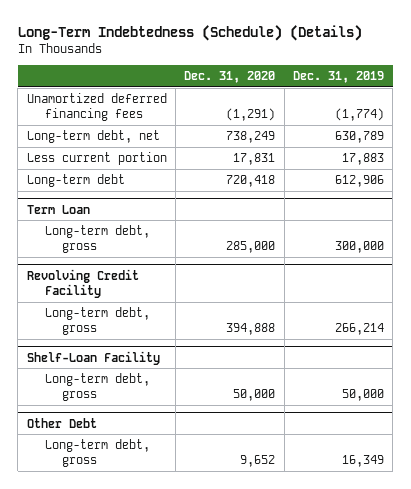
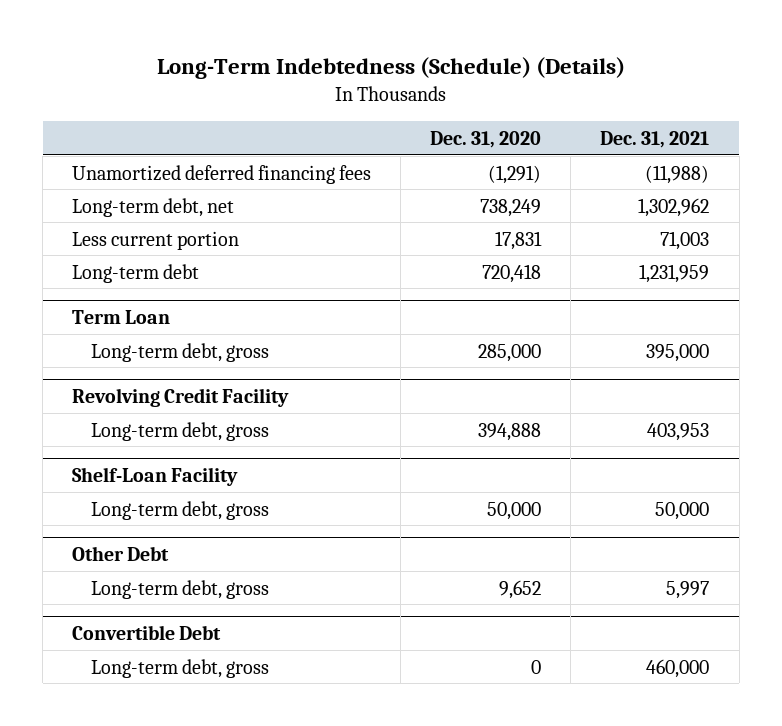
[292,70,384,83] Dec. 31, 2019 -> none
none -> [600,130,710,148] Dec. 31, 2021
none -> [72,624,222,640] Convertible Debt
none -> [90,658,269,678] Long-term debt, gross

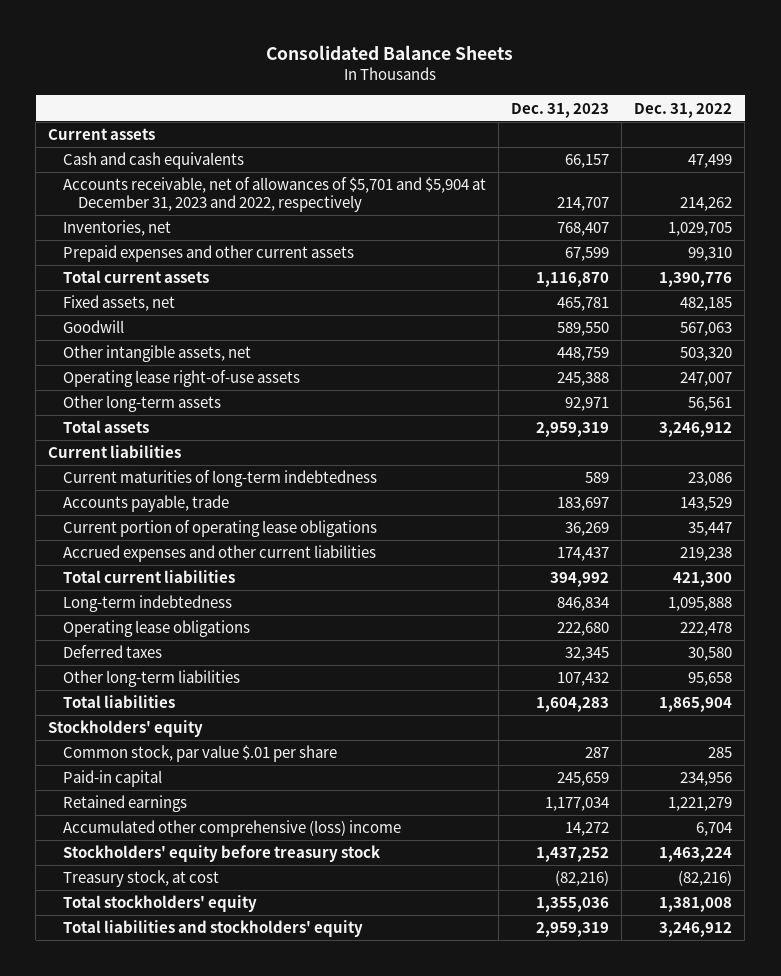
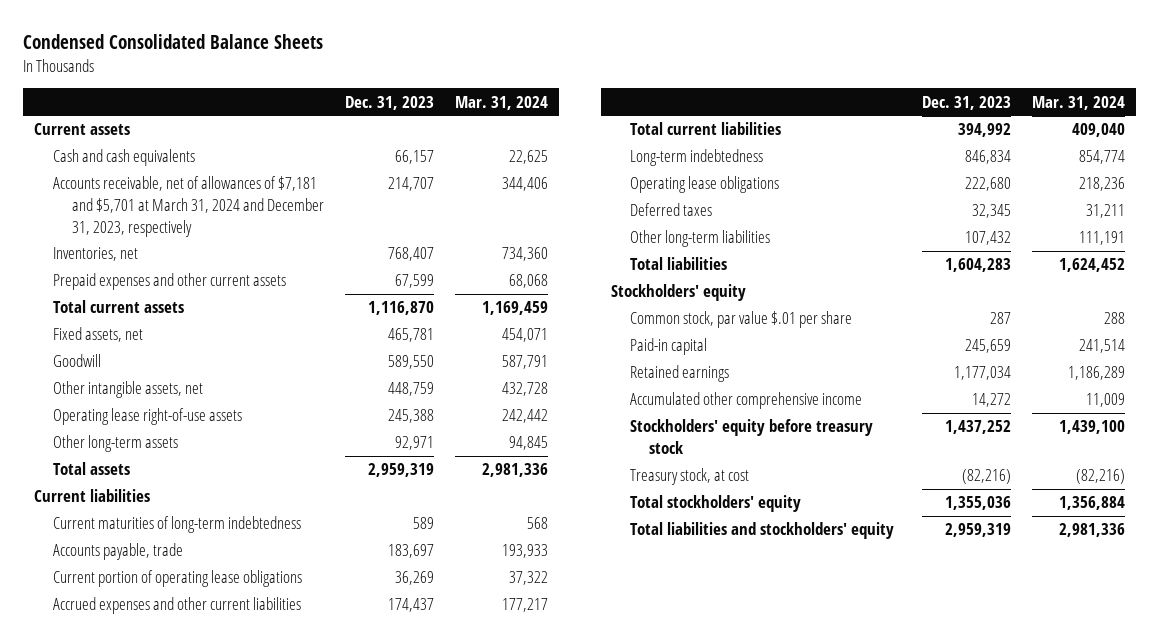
[266,44,514,60] Consolidated Balance Sheets -> [23,34,324,50] Condensed Consolidated Balance Sheets
[634,102,733,118] Dec. 31, 2022 -> none
none -> [455,95,549,110] Mar. 31, 2024
[62,177,486,213] Accounts receivable, net of allowances of $5,701 and $5,904 at December 31, 2023 and 2022, respectively -> [52,176,324,237] Accounts receivable, net of allowances of $7,181 and $5,701 at March 31, 2024 and December 31, 2023, respectively
[62,820,401,838] Accumulated other comprehensive (loss) income -> [630,392,863,410] Accumulated other comprehensive income

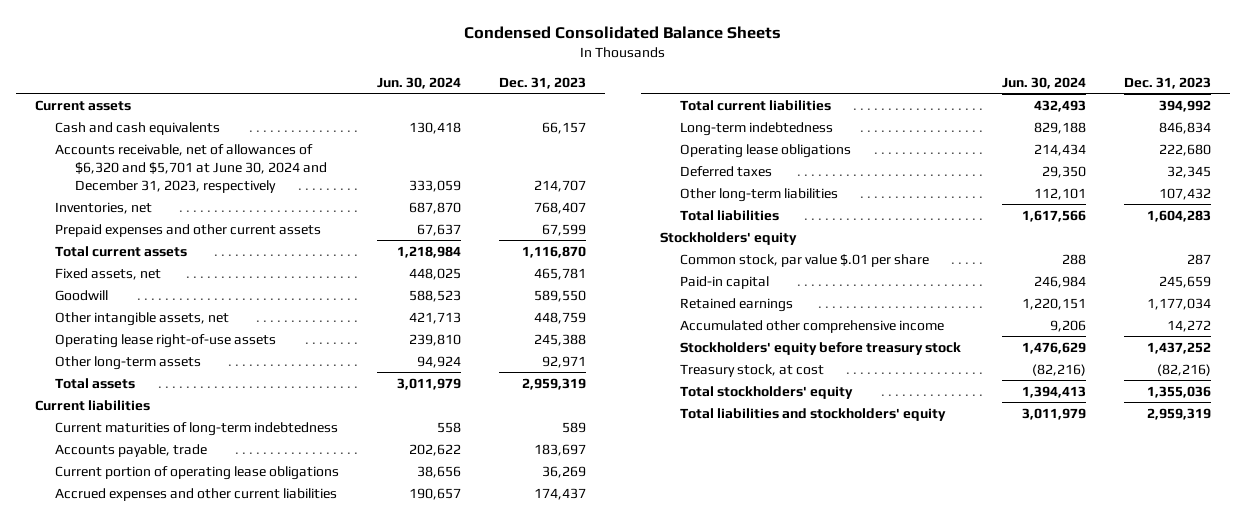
[455,95,549,110] Mar. 31, 2024 -> none
none -> [376,76,461,89] Jun. 30, 2024
[52,176,324,237] Accounts receivable, net of allowances of $7,181 and $5,701 at March 31, 2024 and December 31, 2023, respectively -> [54,143,327,193] Accounts receivable, net of allowances of $6,320 and $5,701 at June 30, 2024 and December 31, 2023, respectively

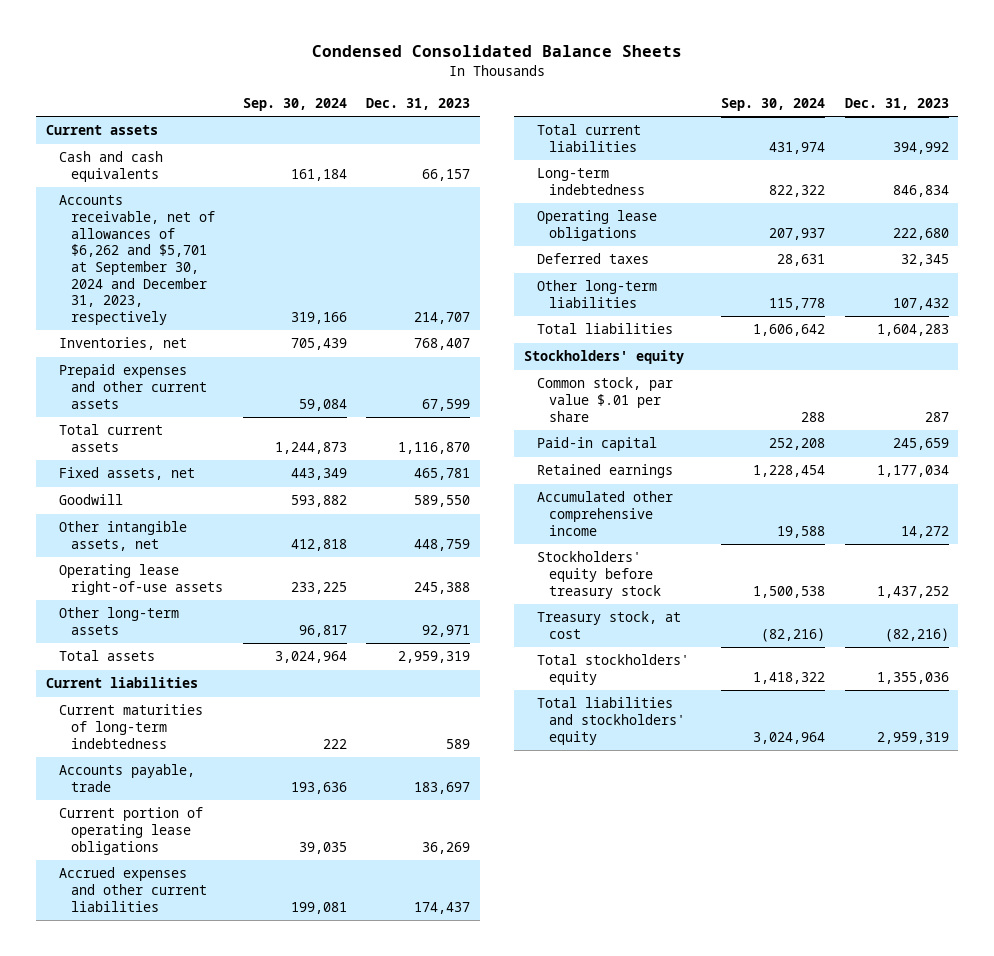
[376,76,461,89] Jun. 30, 2024 -> none
none -> [242,97,347,111] Sep. 30, 2024
[54,143,327,193] Accounts receivable, net of allowances of $6,320 and $5,701 at June 30, 2024 and December 31, 2023, respectively -> [58,195,216,325] Accounts receivable, net of allowances of $6,262 and $5,701 at September 30, 2024 and December 31, 2023, respectively

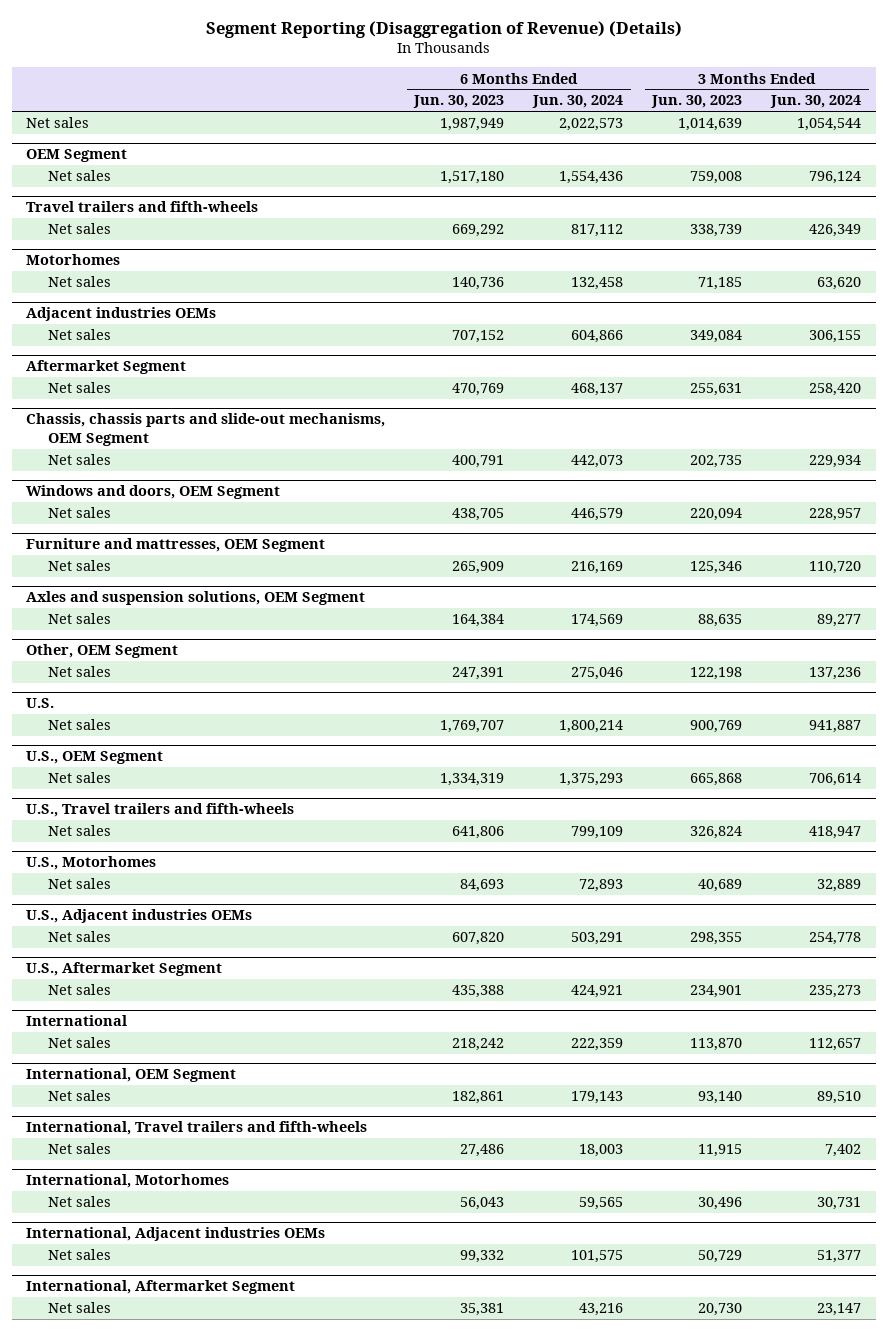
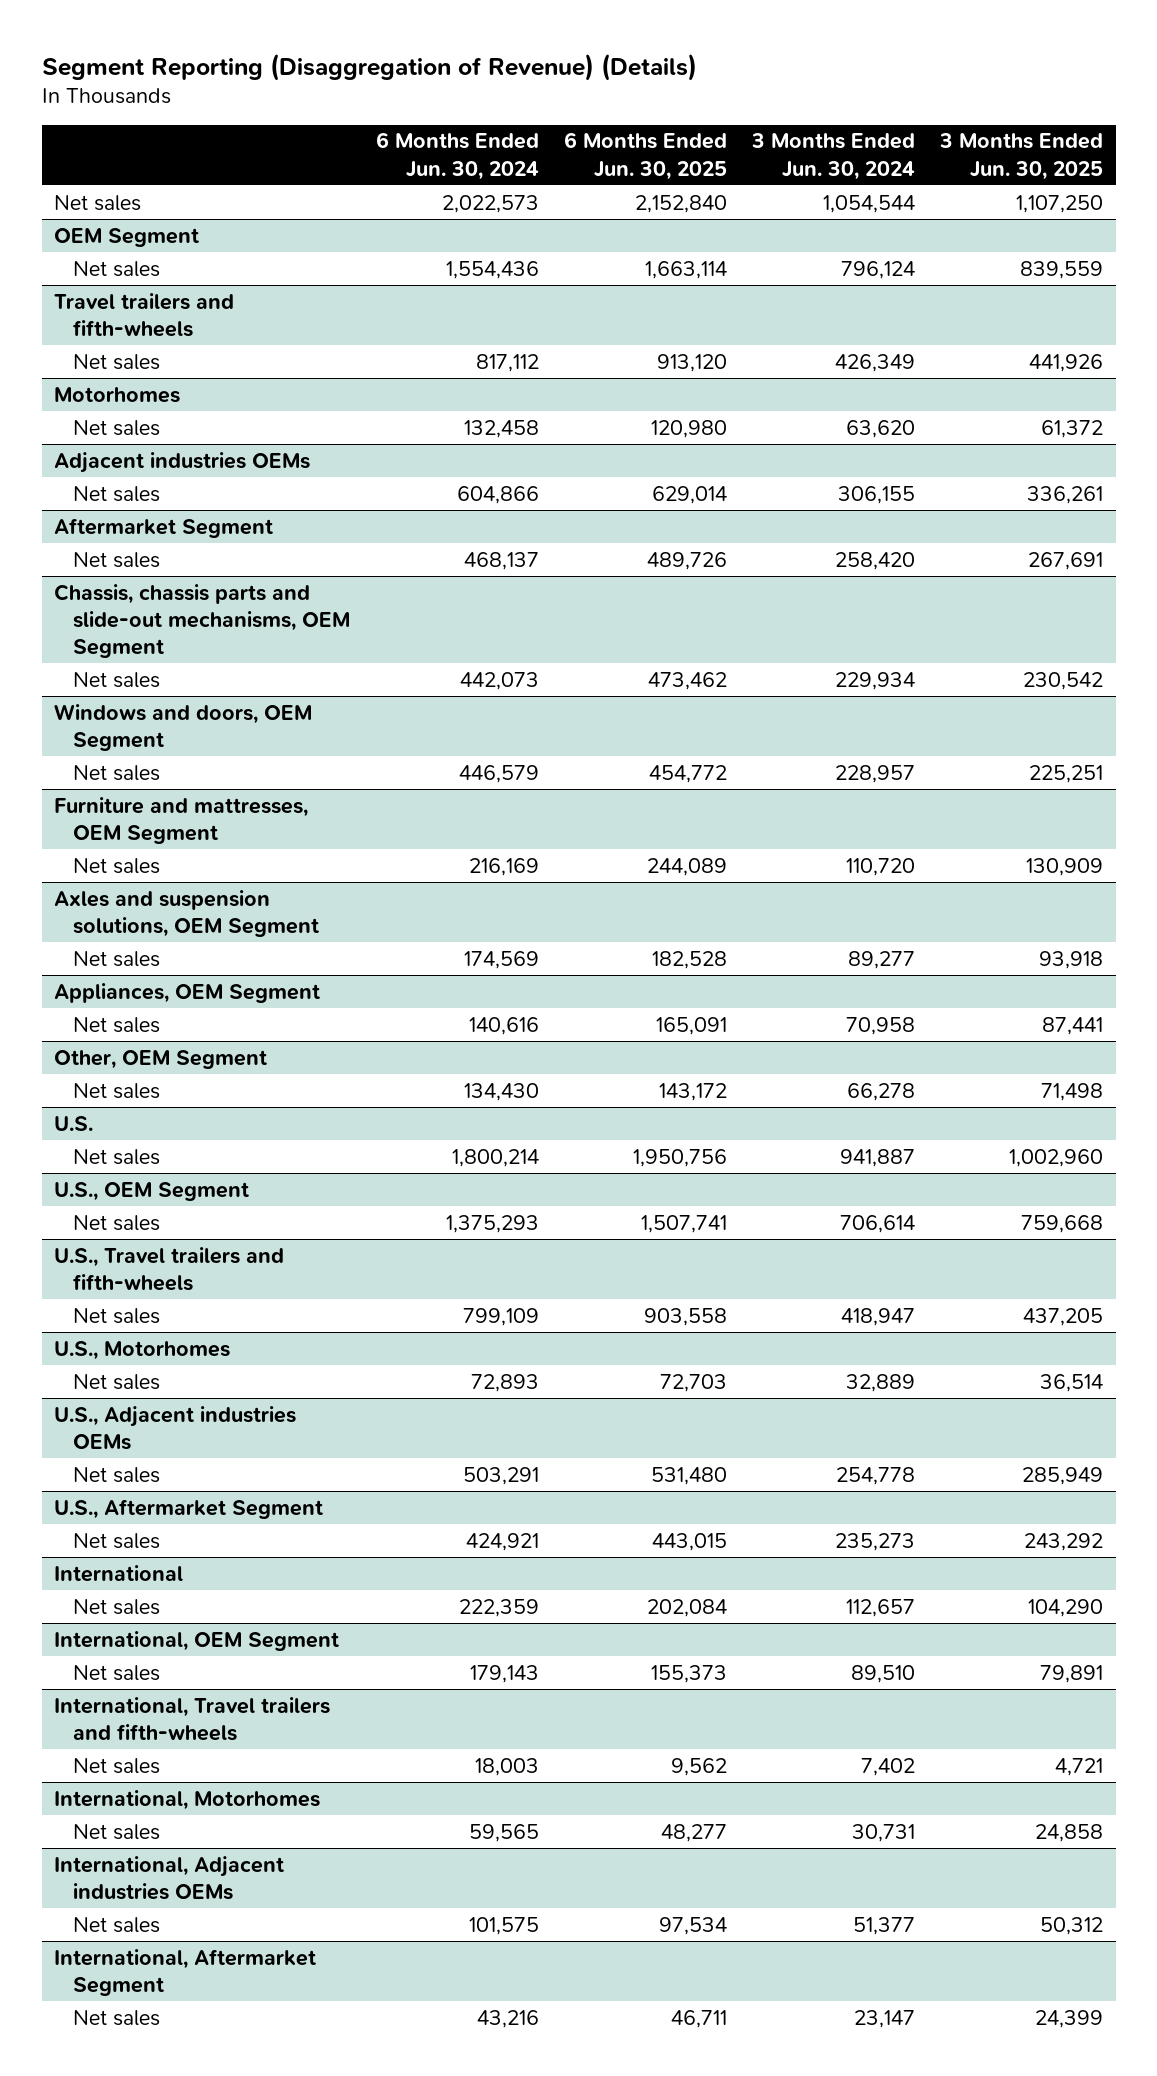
[413,95,505,109] Jun. 30, 2023 -> none
[651,95,743,109] Jun. 30, 2023 -> none
none -> [563,132,727,180] 6 Months Ended Jun. 30, 2025
none -> [939,133,1104,180] 3 Months Ended Jun. 30, 2025
none -> [54,982,321,1003] Appliances, OEM Segment
none -> [73,1016,161,1033] Net sales
[571,667,624,681] 275,046 -> [463,1082,539,1101] 134,430
[809,667,862,681] 137,236 -> [846,1082,915,1101] 66,278

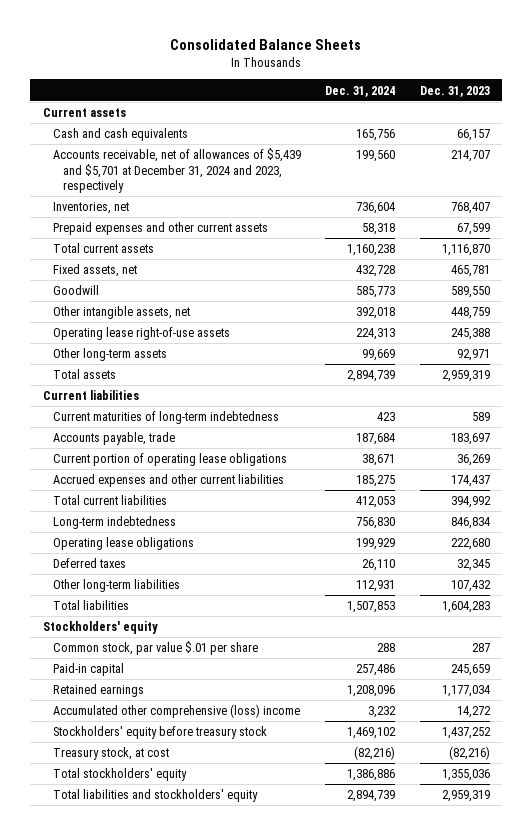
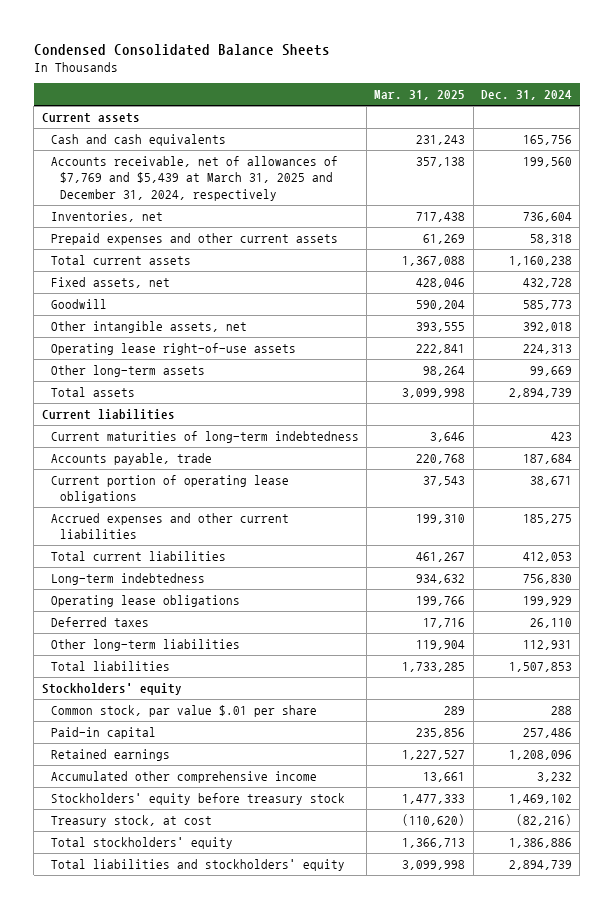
[170,38,362,50] Consolidated Balance Sheets -> [33,43,330,56] Condensed Consolidated Balance Sheets
[419,85,490,97] Dec. 31, 2023 -> none
none -> [374,90,466,101] Mar. 31, 2025
[52,148,301,193] Accounts receivable, net of allowances of $5,439 and $5,701 at December 31, 2024 and 2023, respectively -> [50,155,338,201] Accounts receivable, net of allowances of $7,769 and $5,439 at March 31, 2025 and December 31, 2024, respectively
[52,704,300,719] Accumulated other comprehensive (loss) income -> [50,770,317,783] Accumulated other comprehensive income

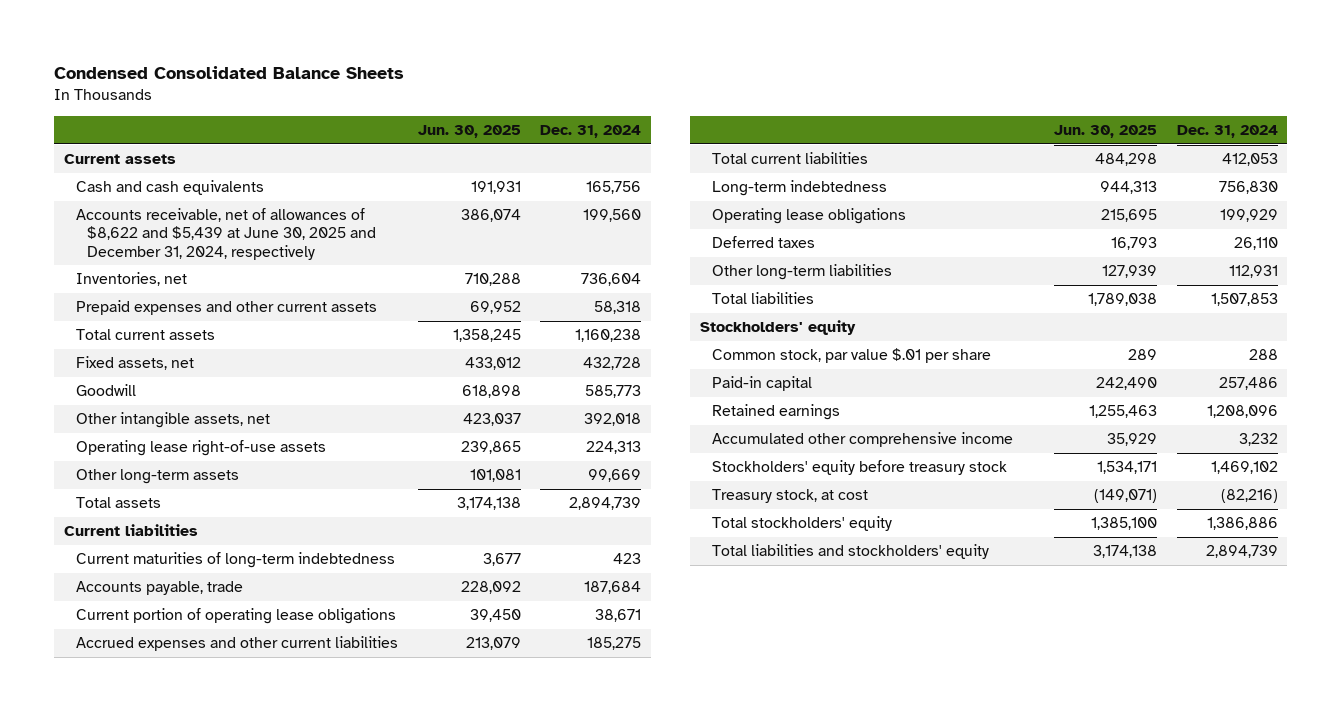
[374,90,466,101] Mar. 31, 2025 -> none
none -> [417,124,521,138] Jun. 30, 2025
[50,155,338,201] Accounts receivable, net of allowances of $7,769 and $5,439 at March 31, 2025 and December 31, 2024, respectively -> [75,208,377,260] Accounts receivable, net of allowances of $8,622 and $5,439 at June 30, 2025 and December 31, 2024, respectively

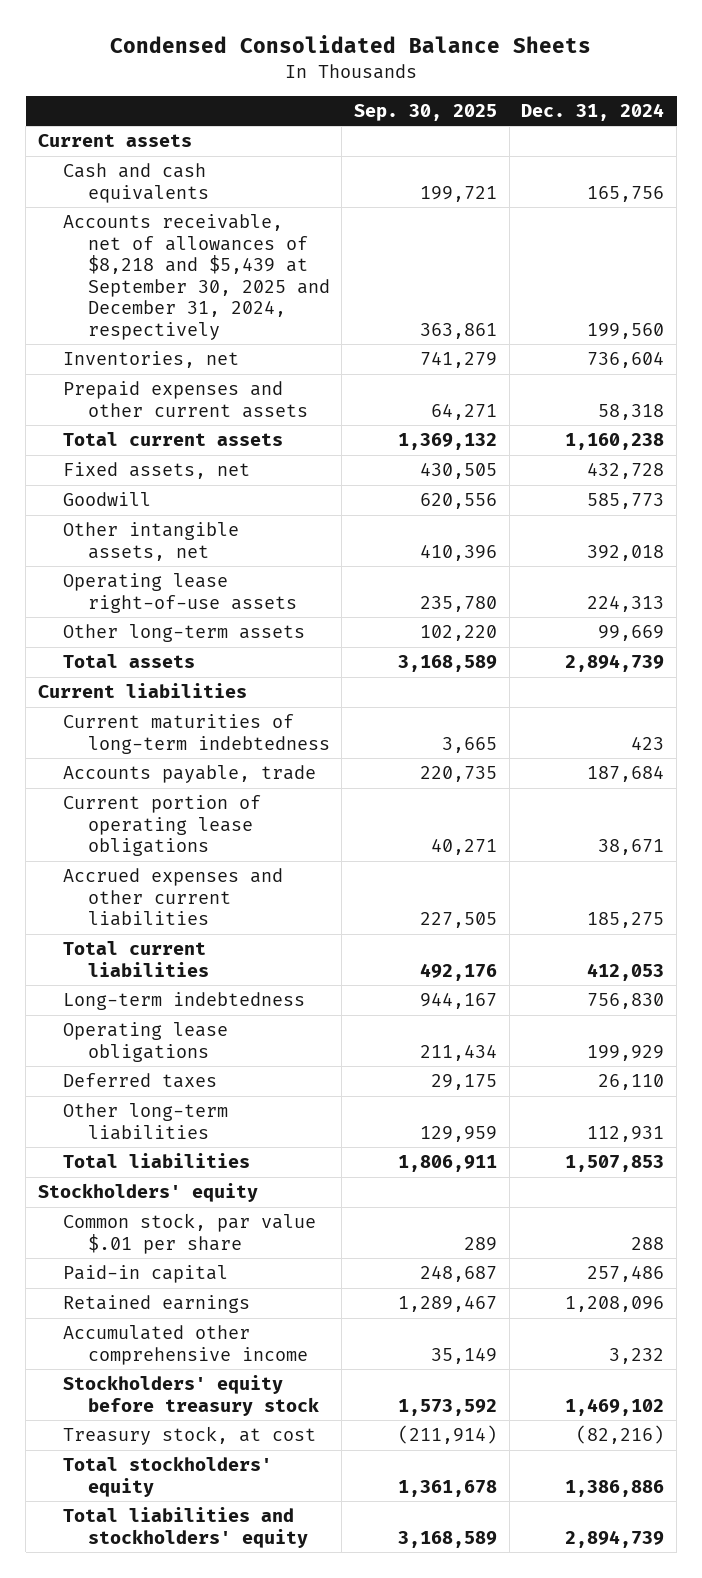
[417,124,521,138] Jun. 30, 2025 -> none
none -> [354,103,498,121] Sep. 30, 2025
[75,208,377,260] Accounts receivable, net of allowances of $8,622 and $5,439 at June 30, 2025 and December 31, 2024, respectively -> [62,214,330,340] Accounts receivable, net of allowances of $8,218 and $5,439 at September 30, 2025 and December 31, 2024, respectively

